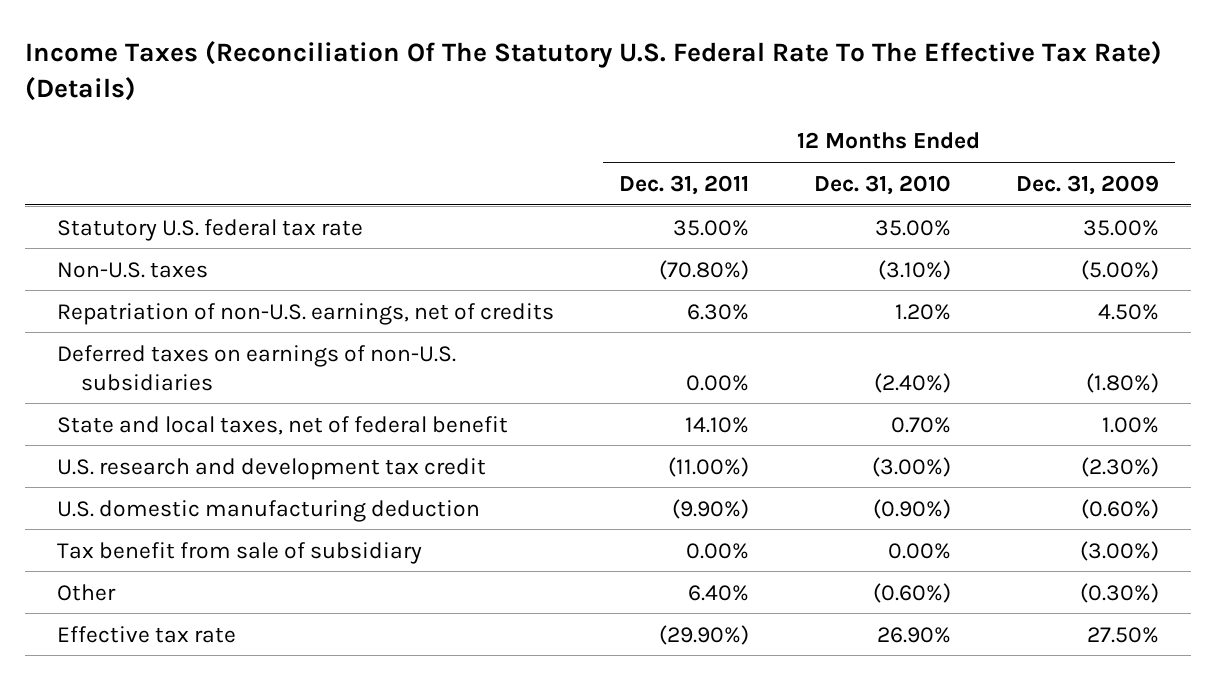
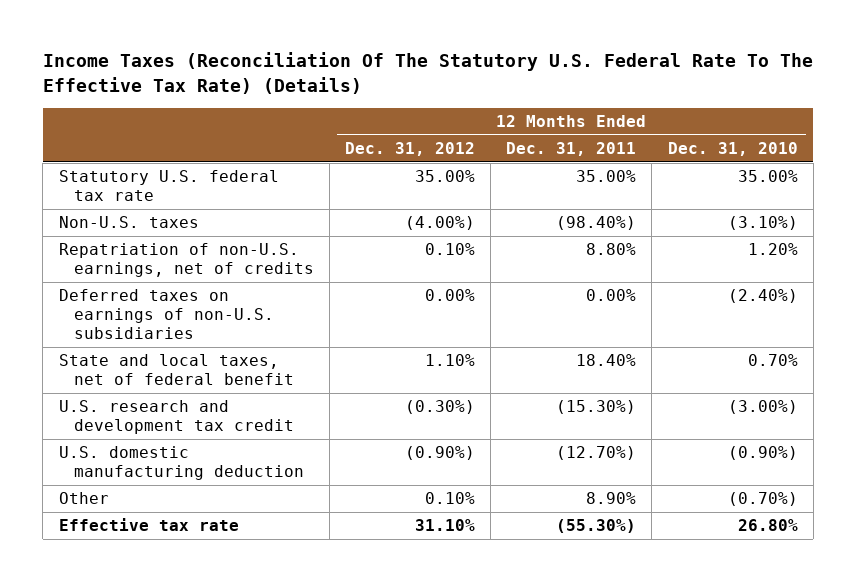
[1015,174,1159,195] Dec. 31, 2009 -> none
none -> [344,141,475,156] Dec. 31, 2012
[658,259,749,280] (70.80%) -> [556,216,637,231] (98.40%)
[686,303,749,320] 6.30% -> [586,243,637,256] 8.80%
[57,541,423,564] Tax benefit from sale of subsidiary -> none
[684,416,749,433] 14.10% -> [576,354,637,367] 18.40%
[667,456,749,477] (11.00%) -> [556,400,637,415] (15.30%)
[671,498,749,519] (9.90%) -> [556,446,637,461] (12.70%)
[687,584,749,601] 6.40% -> [586,492,637,505] 8.90%
[872,582,951,603] (0.60%) -> [727,492,798,507] (0.70%)
[658,624,749,645] (29.90%) -> [556,519,637,534] (55.30%)
[876,626,951,643] 26.90% -> [737,519,798,532] 26.80%

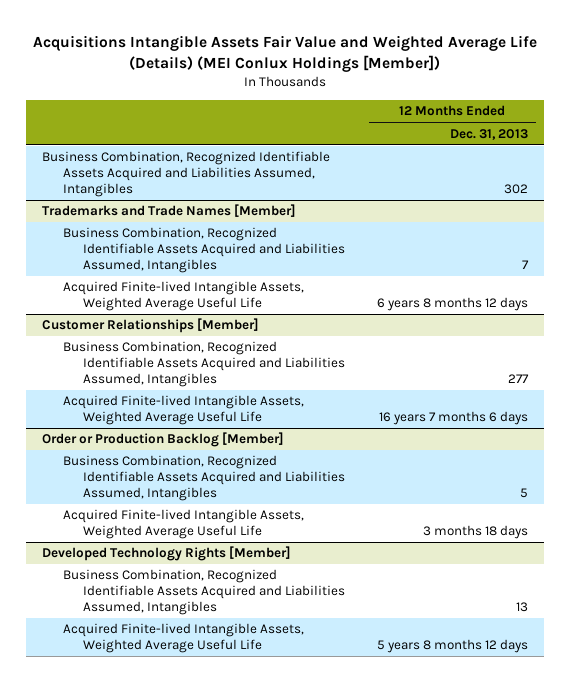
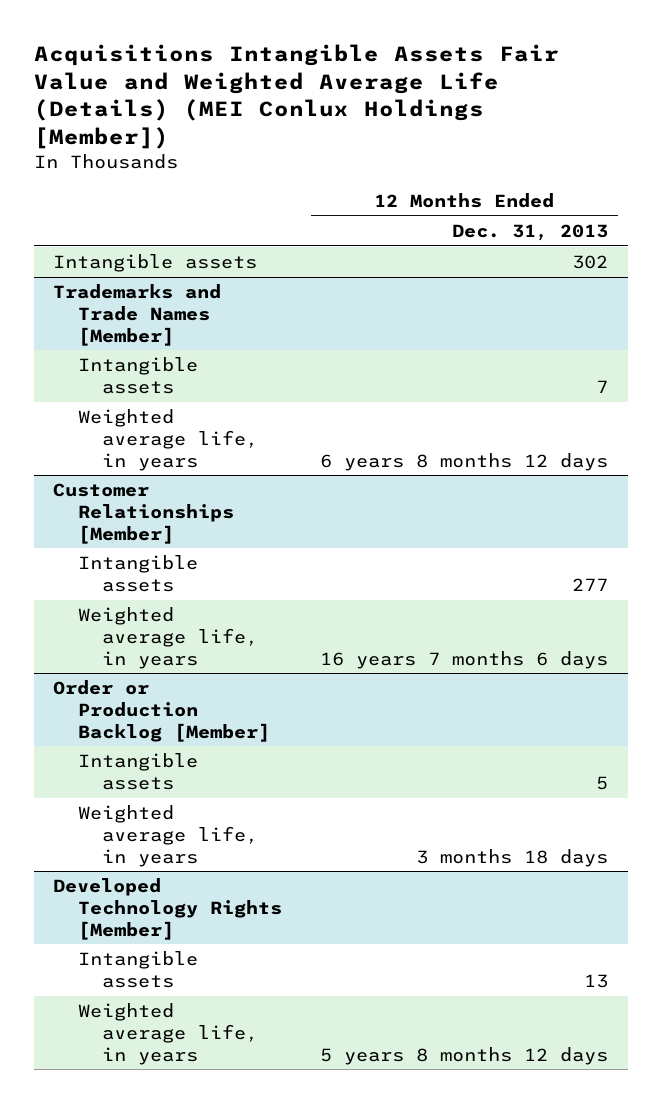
[42,151,331,197] Business Combination, Recognized Identifiable Assets Acquired and Liabilities Assumed, Intangibles -> [53,254,258,273] Intangible assets
[62,227,345,273] Business Combination, Recognized Identifiable Assets Acquired and Liabilities Assumed, Intangibles -> [77,357,198,394] Intangible assets
[62,281,304,312] Acquired Finite-lived Intangible Assets, Weighted Average Useful Life -> [77,409,258,471] Weighted average life, in years
[62,341,345,387] Business Combination, Recognized Identifiable Assets Acquired and Liabilities Assumed, Intangibles -> [77,555,198,592] Intangible assets
[62,395,304,426] Acquired Finite-lived Intangible Assets, Weighted Average Useful Life -> [77,607,258,669] Weighted average life, in years
[62,455,345,501] Business Combination, Recognized Identifiable Assets Acquired and Liabilities Assumed, Intangibles -> [77,753,198,790] Intangible assets
[62,509,304,540] Acquired Finite-lived Intangible Assets, Weighted Average Useful Life -> [77,805,258,867] Weighted average life, in years
[62,569,345,615] Business Combination, Recognized Identifiable Assets Acquired and Liabilities Assumed, Intangibles -> [77,951,198,988] Intangible assets
[62,623,304,654] Acquired Finite-lived Intangible Assets, Weighted Average Useful Life -> [77,1003,258,1065] Weighted average life, in years

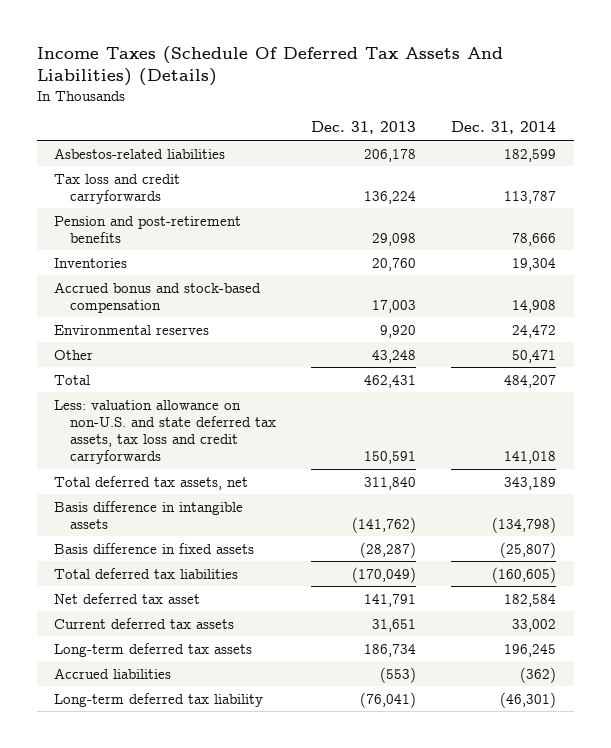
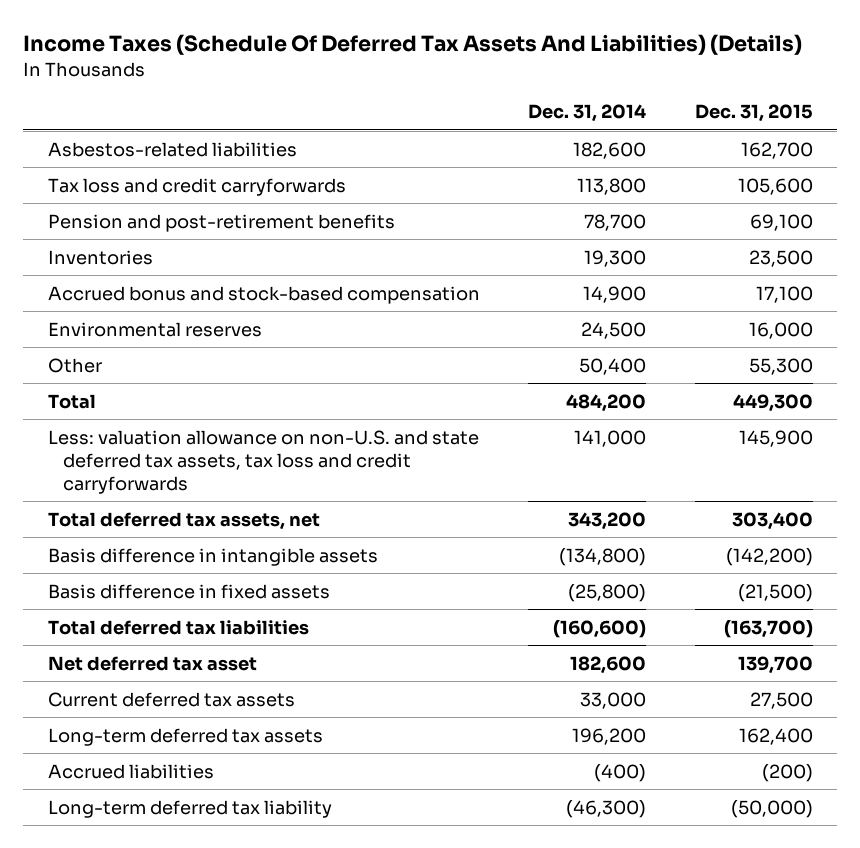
[311,121,417,135] Dec. 31, 2013 -> none
none -> [694,104,813,123] Dec. 31, 2015
[504,148,557,162] 182,599 -> [573,141,647,159] 182,600
[504,190,557,204] 113,787 -> [577,177,647,195] 113,800
[512,232,557,246] 78,666 -> [584,213,647,231] 78,700
[512,257,557,271] 19,304 -> [584,249,647,267] 19,300
[512,299,557,313] 14,908 -> [583,285,647,303] 14,900
[512,324,557,338] 24,472 -> [581,321,647,339] 24,500
[512,349,557,363] 50,471 -> [579,357,647,375] 50,400
[504,374,557,388] 484,207 -> [566,393,647,412] 484,200
[504,451,557,465] 141,018 -> [574,429,647,447] 141,000
[504,476,557,490] 343,189 -> [568,511,647,530] 343,200
[492,516,557,533] (134,798) -> [559,547,647,566] (134,800)
[500,541,557,558] (25,807) -> [568,583,647,602] (25,800)
[492,566,557,583] (160,605) -> [553,619,647,638] (160,600)
[504,593,557,607] 182,584 -> [570,655,647,674] 182,600
[512,618,557,632] 33,002 -> [580,691,647,709] 33,000
[504,643,557,657] 196,245 -> [572,727,647,745] 196,200
[520,666,557,683] (362) -> [594,763,647,782] (400)
[500,691,557,708] (46,301) -> [566,799,647,818] (46,300)

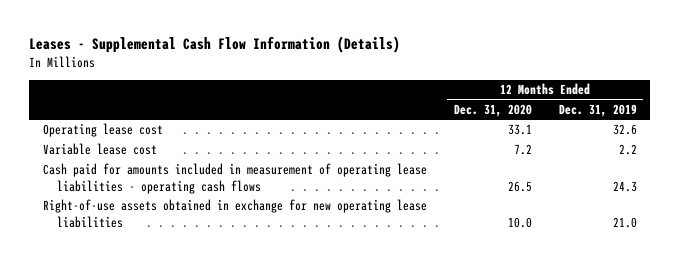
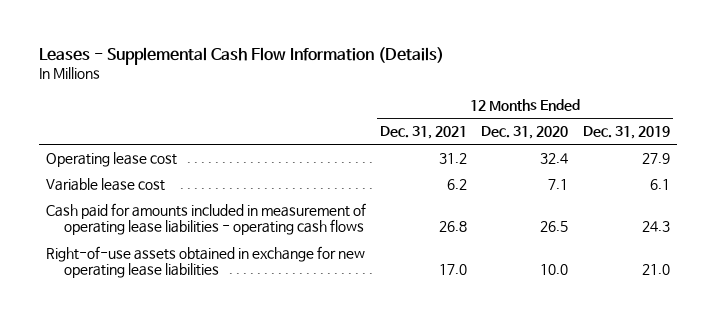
none -> [380,126,468,140] Dec. 31, 2021
[507,124,532,136] 33.1 -> [540,153,569,165] 32.4
[612,124,637,136] 32.6 -> [641,153,670,165] 27.9
[513,144,532,156] 7.2 -> [548,179,569,191] 7.1
[618,144,637,156] 2.2 -> [649,179,670,191] 6.1

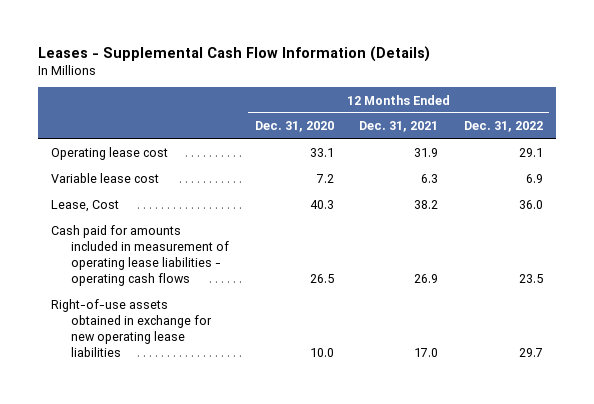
[582,126,670,140] Dec. 31, 2019 -> none
none -> [464,121,544,133] Dec. 31, 2022
[439,153,468,165] 31.2 -> [414,148,439,158] 31.9
[540,153,569,165] 32.4 -> [309,148,334,158] 33.1
[447,179,468,191] 6.2 -> [421,174,439,184] 6.3
[548,179,569,191] 7.1 -> [315,174,334,184] 7.2
none -> [51,200,120,213] Lease, Cost
[439,221,468,233] 26.8 -> [414,274,439,284] 26.9

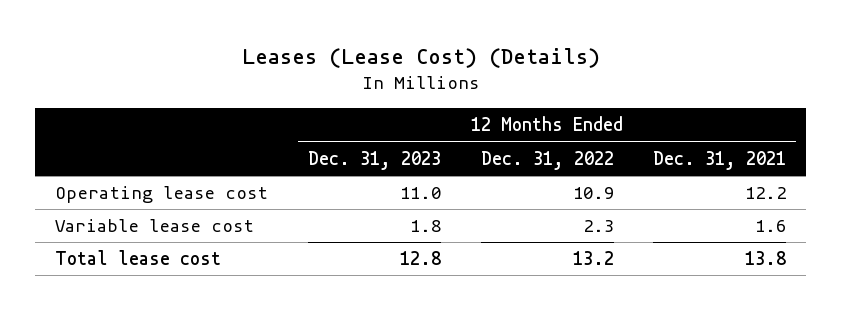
[38,45,431,62] Leases - Supplemental Cash Flow Information (Details) -> [241,48,600,69] Leases (Lease Cost) (Details)
[254,121,334,133] Dec. 31, 2020 -> none
none -> [307,150,441,170] Dec. 31, 2023
[51,225,230,287] Cash paid for amounts included in measurement of operating lease liabilities - operating cash flows -> none
[51,299,213,358] Right-of-use assets obtained in exchange for new operating lease liabilities -> none
[414,148,439,158] 31.9 -> [745,187,787,200] 12.2
[519,148,544,158] 29.1 -> [572,187,614,200] 10.9
[421,174,439,184] 6.3 -> [755,220,787,233] 1.6
[526,174,544,184] 6.9 -> [582,220,614,233] 2.3
[51,200,120,213] Lease, Cost -> [55,250,222,266] Total lease cost
[414,200,439,210] 38.2 -> [745,251,787,266] 13.8
[519,200,544,210] 36.0 -> [572,251,614,266] 13.2

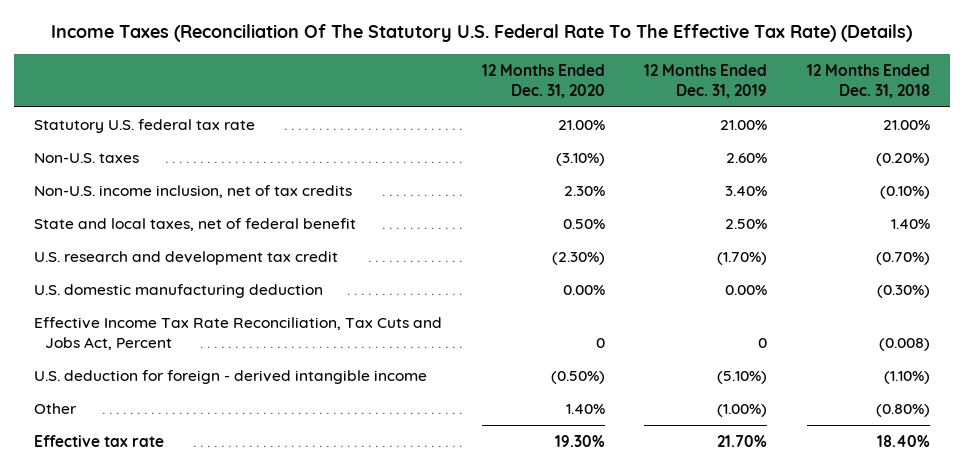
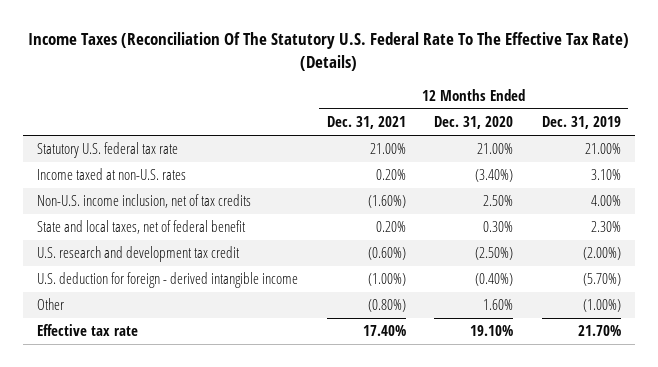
[807,63,931,99] 12 Months Ended Dec. 31, 2018 -> none
none -> [326,116,406,130] Dec. 31, 2021
[33,283,323,298] U.S. domestic manufacturing deduction -> none
[33,316,442,351] Effective Income Tax Rate Reconciliation, Tax Cuts and Jobs Act, Percent -> none
[33,152,139,163] Non-U.S. taxes -> [37,168,187,181] Income taxed at non-U.S. rates
[555,152,605,166] (3.10%) -> [475,169,514,183] (3.40%)
[726,152,768,163] 2.60% -> [590,169,621,181] 3.10%
[563,185,605,196] 2.30% -> [483,195,514,207] 2.50%
[725,185,768,196] 3.40% -> [590,195,621,207] 4.00%
[562,218,605,229] 0.50% -> [483,221,514,233] 0.30%
[725,218,768,229] 2.50% -> [590,221,621,233] 2.30%
[551,251,605,265] (2.30%) -> [475,247,514,261] (2.50%)
[717,251,768,265] (1.70%) -> [582,247,621,261] (2.00%)
[550,370,605,384] (0.50%) -> [475,273,514,287] (0.40%)
[717,370,768,384] (5.10%) -> [582,273,621,287] (5.70%)
[565,403,605,414] 1.40% -> [483,299,514,311] 1.60%
[554,434,605,447] 19.30% -> [470,325,514,337] 19.10%

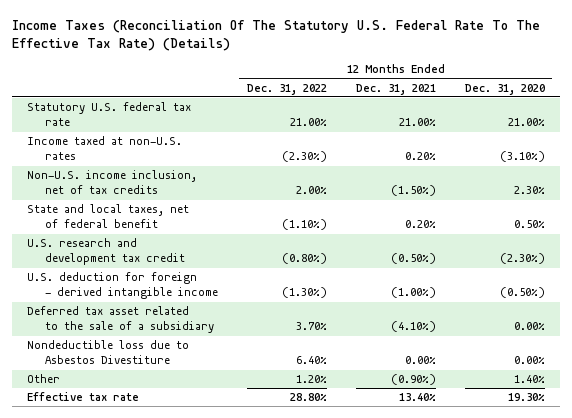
[541,116,621,130] Dec. 31, 2019 -> none
none -> [246,83,327,95] Dec. 31, 2022
[475,169,514,183] (3.40%) -> [500,151,546,163] (3.10%)
[367,195,406,209] (1.60%) -> [390,185,436,197] (1.50%)
[483,195,514,207] 2.50% -> [514,186,546,195] 2.30%
[483,221,514,233] 0.30% -> [514,220,546,229] 0.50%
[367,247,406,261] (0.60%) -> [390,253,436,265] (0.50%)
[475,247,514,261] (2.50%) -> [500,253,546,265] (2.30%)
[475,273,514,287] (0.40%) -> [500,287,546,299] (0.50%)
none -> [26,306,214,334] Deferred tax asset related to the sale of a subsidiary
none -> [26,340,189,365] Nondeductible loss due to Asbestos Divestiture
[367,299,406,313] (0.80%) -> [390,374,436,386] (0.90%)
[483,299,514,311] 1.60% -> [514,375,546,384] 1.40%
[362,325,406,337] 17.40% -> [398,393,436,402] 13.40%
[470,325,514,337] 19.10% -> [508,393,546,402] 19.30%

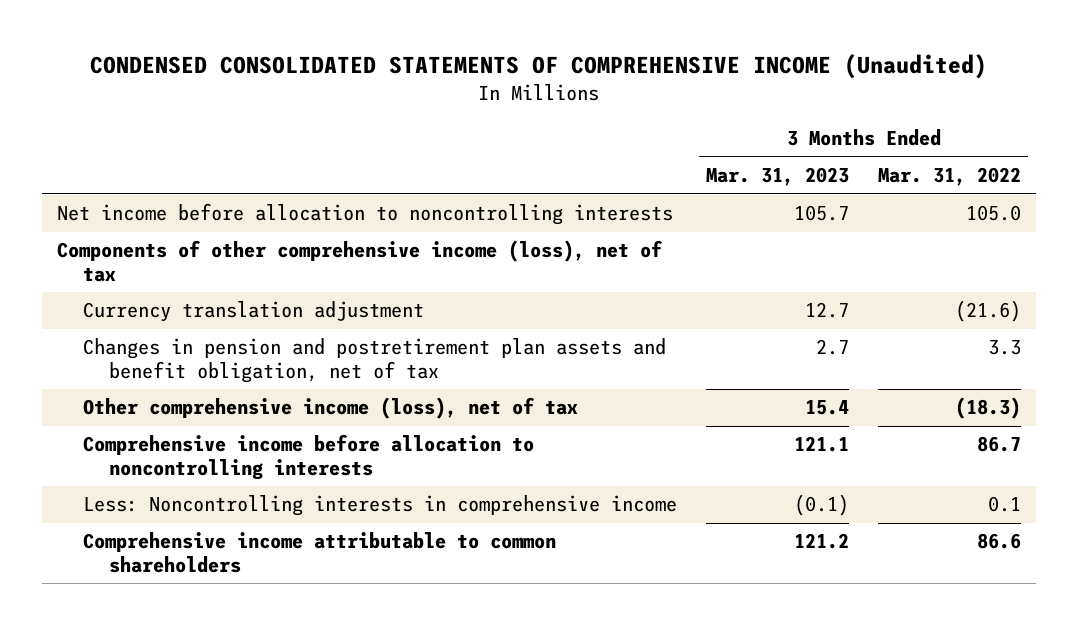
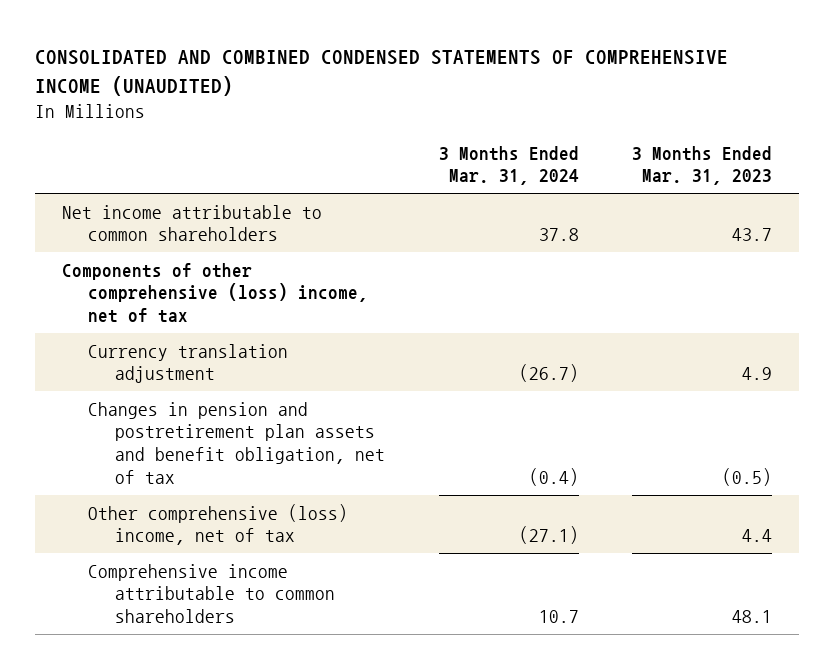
[90,54,988,80] CONDENSED CONSOLIDATED STATEMENTS OF COMPREHENSIVE INCOME (Unaudited) -> [34,50,728,96] CONSOLIDATED AND COMBINED CONDENSED STATEMENTS OF COMPREHENSIVE INCOME (UNAUDITED)
[878,167,1022,187] Mar. 31, 2022 -> none
none -> [438,145,579,186] 3 Months Ended Mar. 31, 2024
[56,203,673,226] Net income before allocation to noncontrolling interests -> none
[82,434,534,480] Comprehensive income before allocation to noncontrolling interests -> none
[82,495,677,517] Less: Noncontrolling interests in comprehensive income -> none
none -> [61,204,322,242] Net income attributable to common shareholders
[56,240,663,282] Components of other comprehensive income (loss), net of tax -> [61,262,369,324] Components of other comprehensive (loss) income, net of tax
[805,302,850,319] 12.7 -> [742,367,773,381] 4.9
[816,339,850,356] 2.7 -> [722,467,773,486] (0.5)
[82,397,578,420] Other comprehensive income (loss), net of tax -> [88,503,349,546] Other comprehensive (loss) income, net of tax
[805,400,850,416] 15.4 -> [742,529,773,543] 4.4
[794,533,850,550] 121.2 -> [732,610,773,624] 48.1

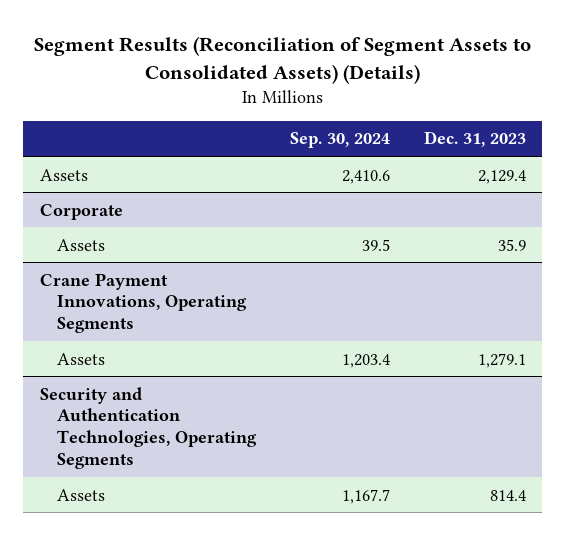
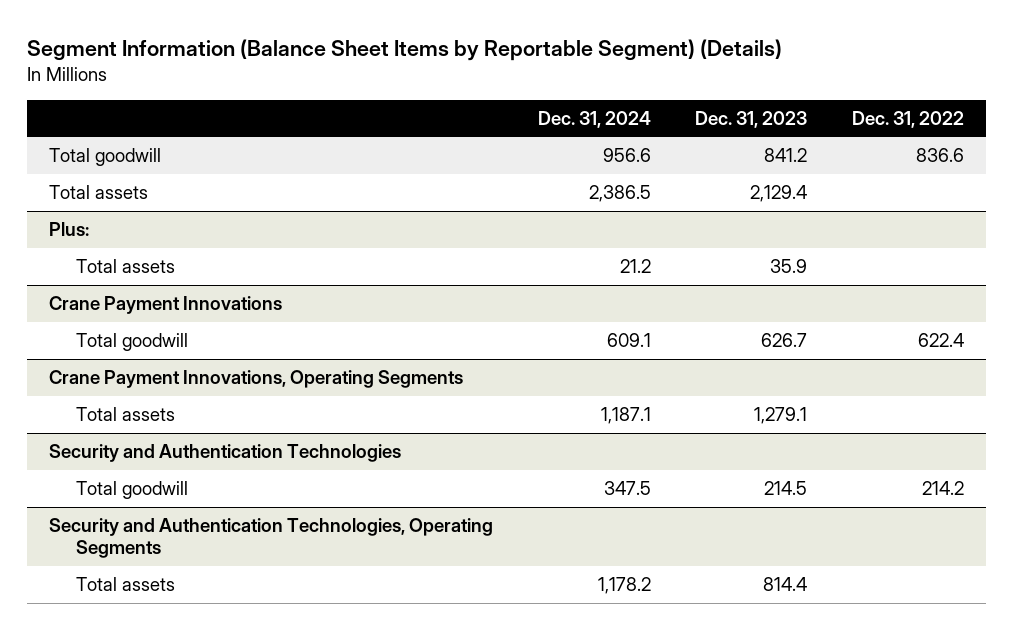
[33,35,531,84] Segment Results (Reconciliation of Segment Assets to Consolidated Assets) (Details) -> [27,38,783,61] Segment Information (Balance Sheet Items by Reportable Segment) (Details)
[290,132,391,149] Sep. 30, 2024 -> none
none -> [537,110,651,128] Dec. 31, 2024
none -> [851,110,964,128] Dec. 31, 2022
none -> [49,148,162,167] Total goodwill
[40,168,89,181] Assets -> [49,185,149,200] Total assets
[40,203,124,220] Corporate -> [49,222,90,237] Plus:
[57,238,106,251] Assets -> [76,259,176,274] Total assets
none -> [49,296,283,315] Crane Payment Innovations
none -> [76,333,189,352] Total goodwill
[57,352,106,365] Assets -> [76,407,176,422] Total assets
none -> [49,444,402,463] Security and Authentication Technologies
none -> [76,481,189,500] Total goodwill
[57,488,106,501] Assets -> [76,577,176,592] Total assets

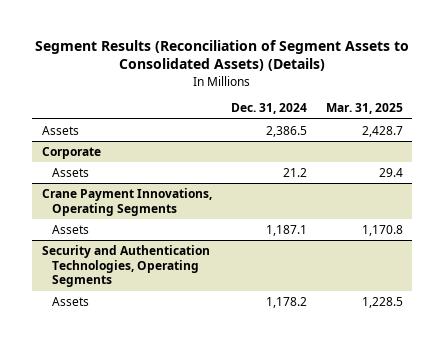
[27,38,783,61] Segment Information (Balance Sheet Items by Reportable Segment) (Details) -> [35,39,410,72] Segment Results (Reconciliation of Segment Assets to Consolidated Assets) (Details)
[695,110,808,128] Dec. 31, 2023 -> none
[851,110,964,128] Dec. 31, 2022 -> none
none -> [325,103,403,115] Mar. 31, 2025
[49,148,162,167] Total goodwill -> none
[49,296,283,315] Crane Payment Innovations -> none
[76,333,189,352] Total goodwill -> none
[49,185,149,200] Total assets -> [41,125,79,135] Assets
[49,222,90,237] Plus: -> [41,146,101,159] Corporate
[76,259,176,274] Total assets -> [51,167,89,177] Assets
[49,444,402,463] Security and Authentication Technologies -> none
[76,481,189,500] Total goodwill -> none
[76,407,176,422] Total assets -> [51,224,89,234] Assets
[76,577,176,592] Total assets -> [51,296,89,306] Assets

